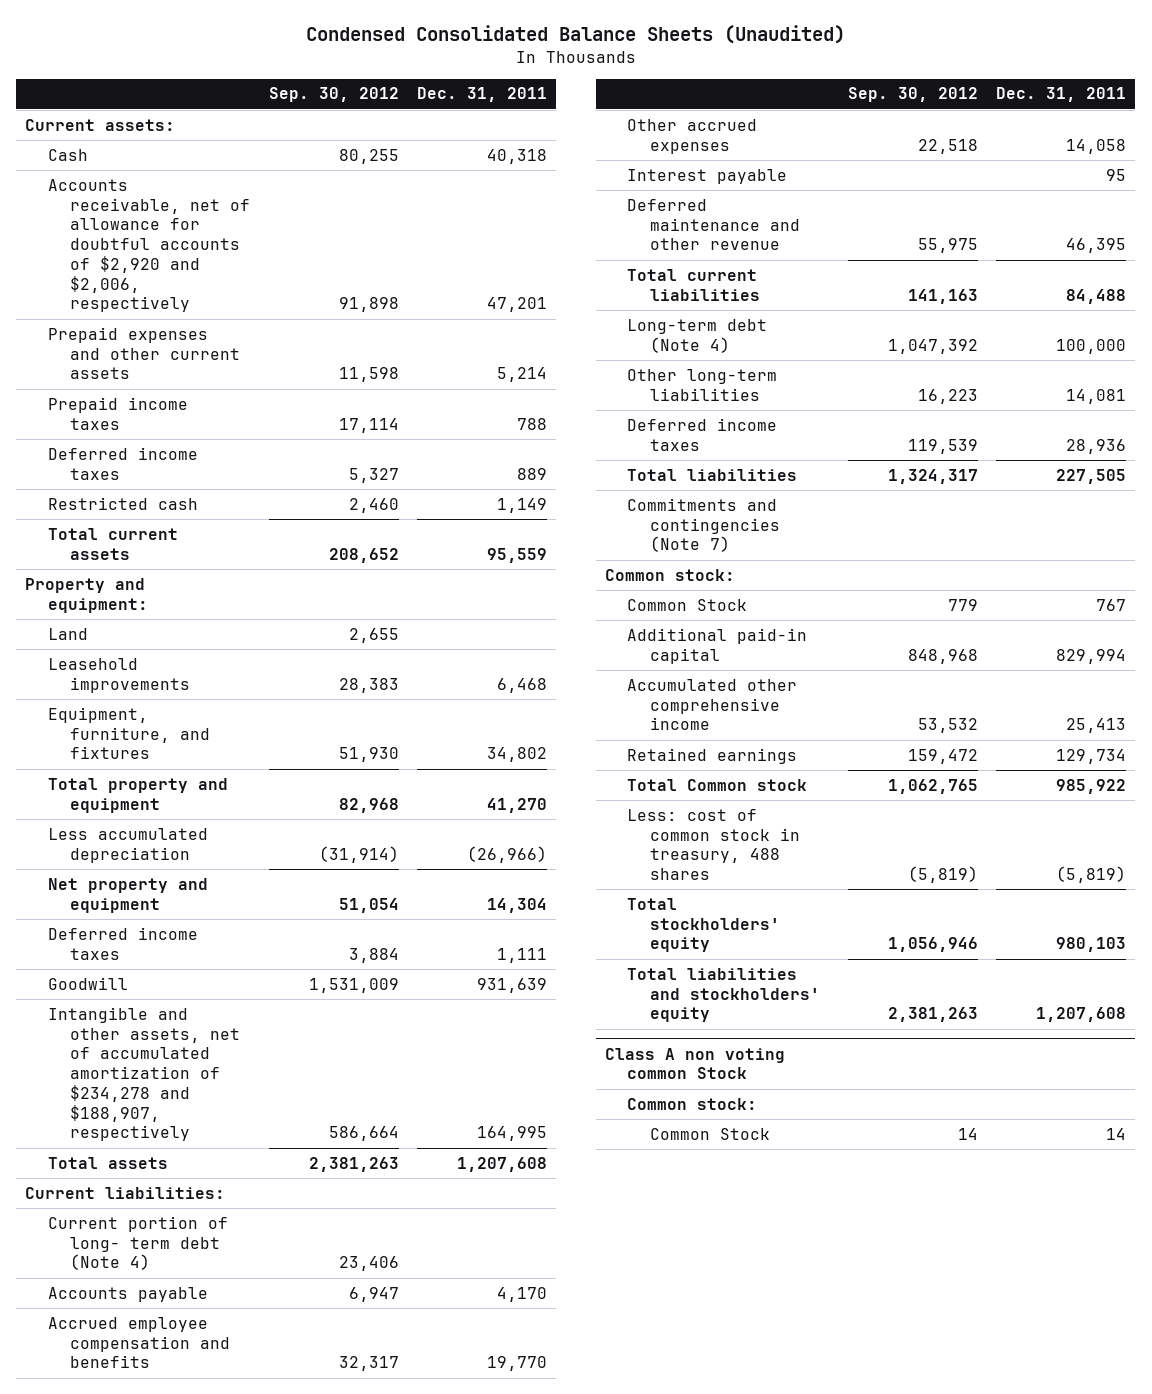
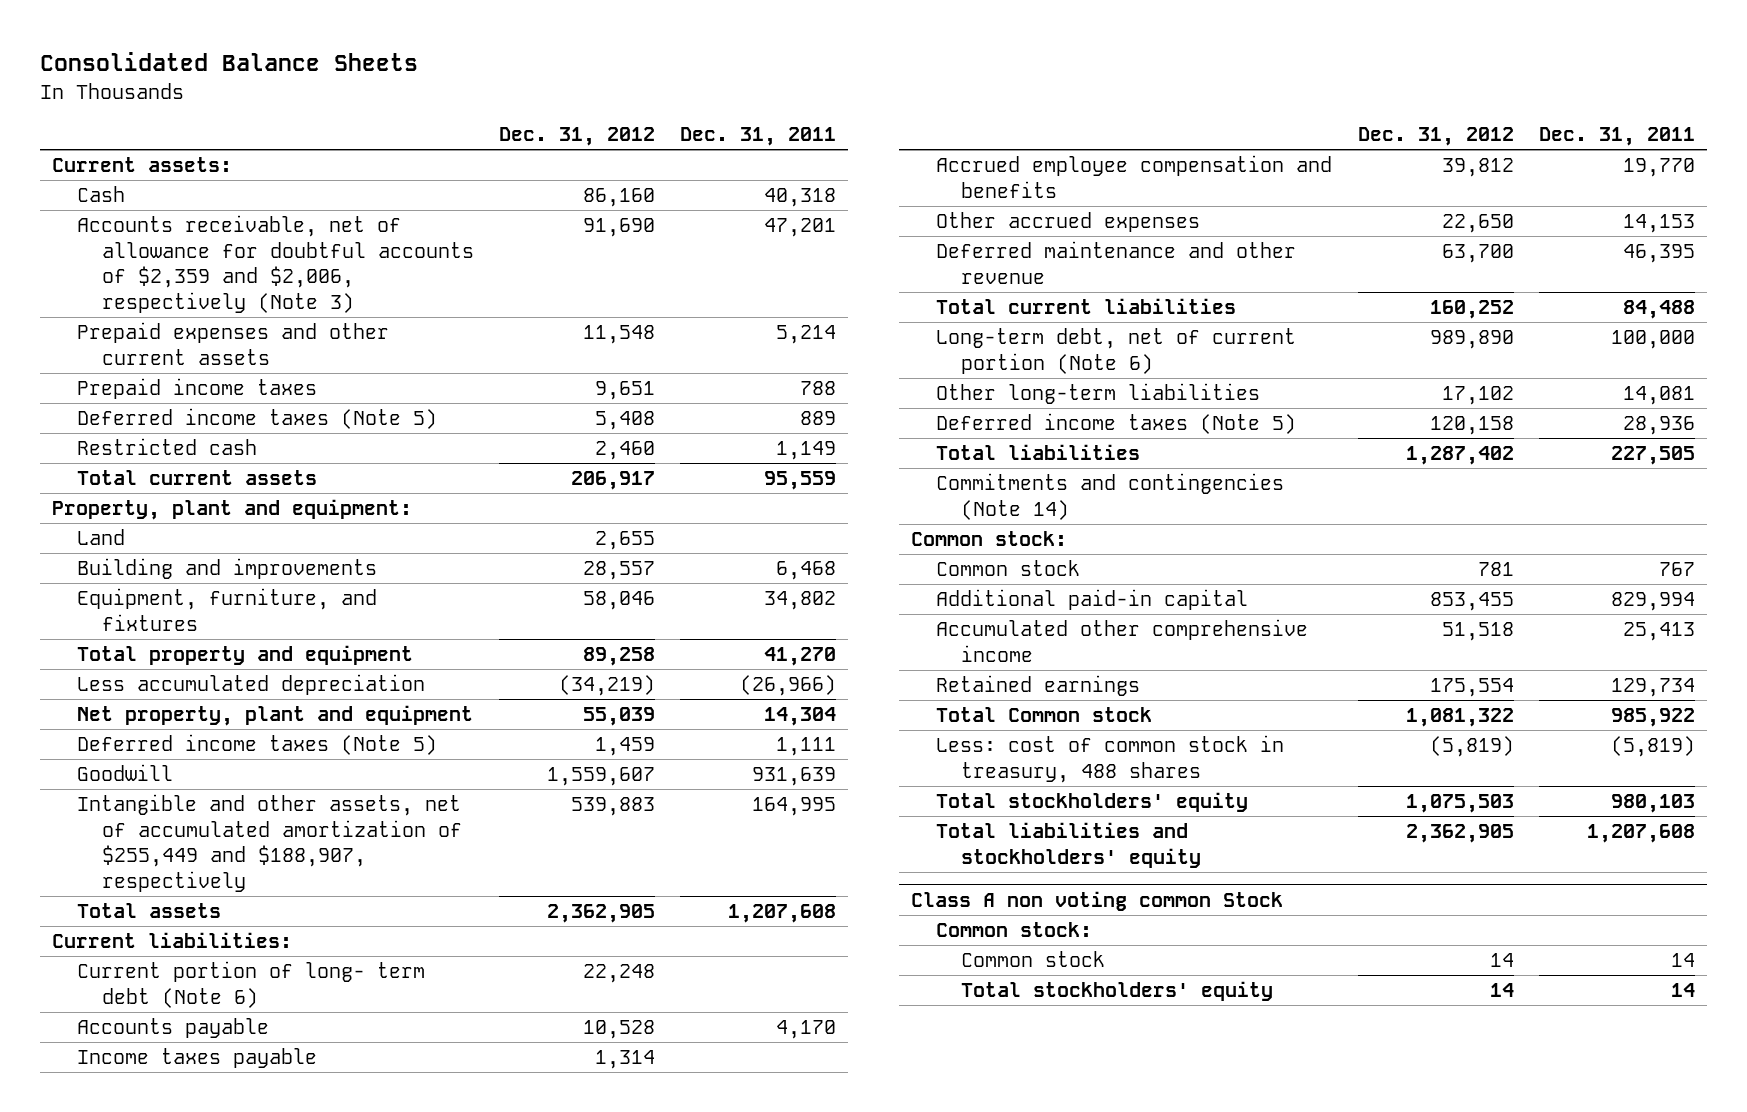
[305,25,845,45] Condensed Consolidated Balance Sheets (Unaudited) -> [40,52,419,72] Consolidated Balance Sheets
[268,87,399,103] Sep. 30, 2012 -> none
none -> [499,127,656,147] Dec. 31, 2012
[47,178,251,313] Accounts receivable, net of allowance for doubtful accounts of $2,920 and $2,006, respectively -> [77,215,475,313] Accounts receivable, net of allowance for doubtful accounts of $2,359 and $2,006, respectively (Note 3)
[47,446,198,480] Deferred income taxes -> [77,408,438,430] Deferred income taxes (Note 5)
[25,577,148,613] Property and equipment: -> [52,499,413,521] Property, plant and equipment:
[47,657,191,693] Leasehold improvements -> [77,558,378,580] Building and improvements
[47,877,208,913] Net property and equipment -> [77,705,474,727] Net property, plant and equipment
[47,926,198,960] Deferred income taxes -> [77,734,438,756] Deferred income taxes (Note 5)
[47,1006,241,1142] Intangible and other assets, net of accumulated amortization of $234,278 and $188,907, respectively -> [77,794,463,892] Intangible and other assets, net of accumulated amortization of $255,449 and $188,907, respectively
[47,1215,228,1271] Current portion of long- term debt (Note 4) -> [77,961,426,1008] Current portion of long- term debt (Note 6)
none -> [77,1048,318,1069] Income taxes payable
[627,168,788,184] Interest payable -> none
[1066,138,1127,154] 14,058 -> [1622,214,1695,234] 14,153
[627,318,768,353] Long-term debt (Note 4) -> [936,328,1297,374] Long-term debt, net of current portion (Note 6)
[627,417,778,451] Deferred income taxes -> [936,413,1297,435] Deferred income taxes (Note 5)
[627,497,780,553] Commitments and contingencies (Note 7) -> [936,473,1285,520] Commitments and contingencies (Note 14)
[627,598,748,611] Common Stock -> [936,560,1081,577] Common stock
[649,1127,770,1140] Common Stock -> [961,951,1106,968] Common stock
none -> [961,981,1274,1002] Total stockholders' equity

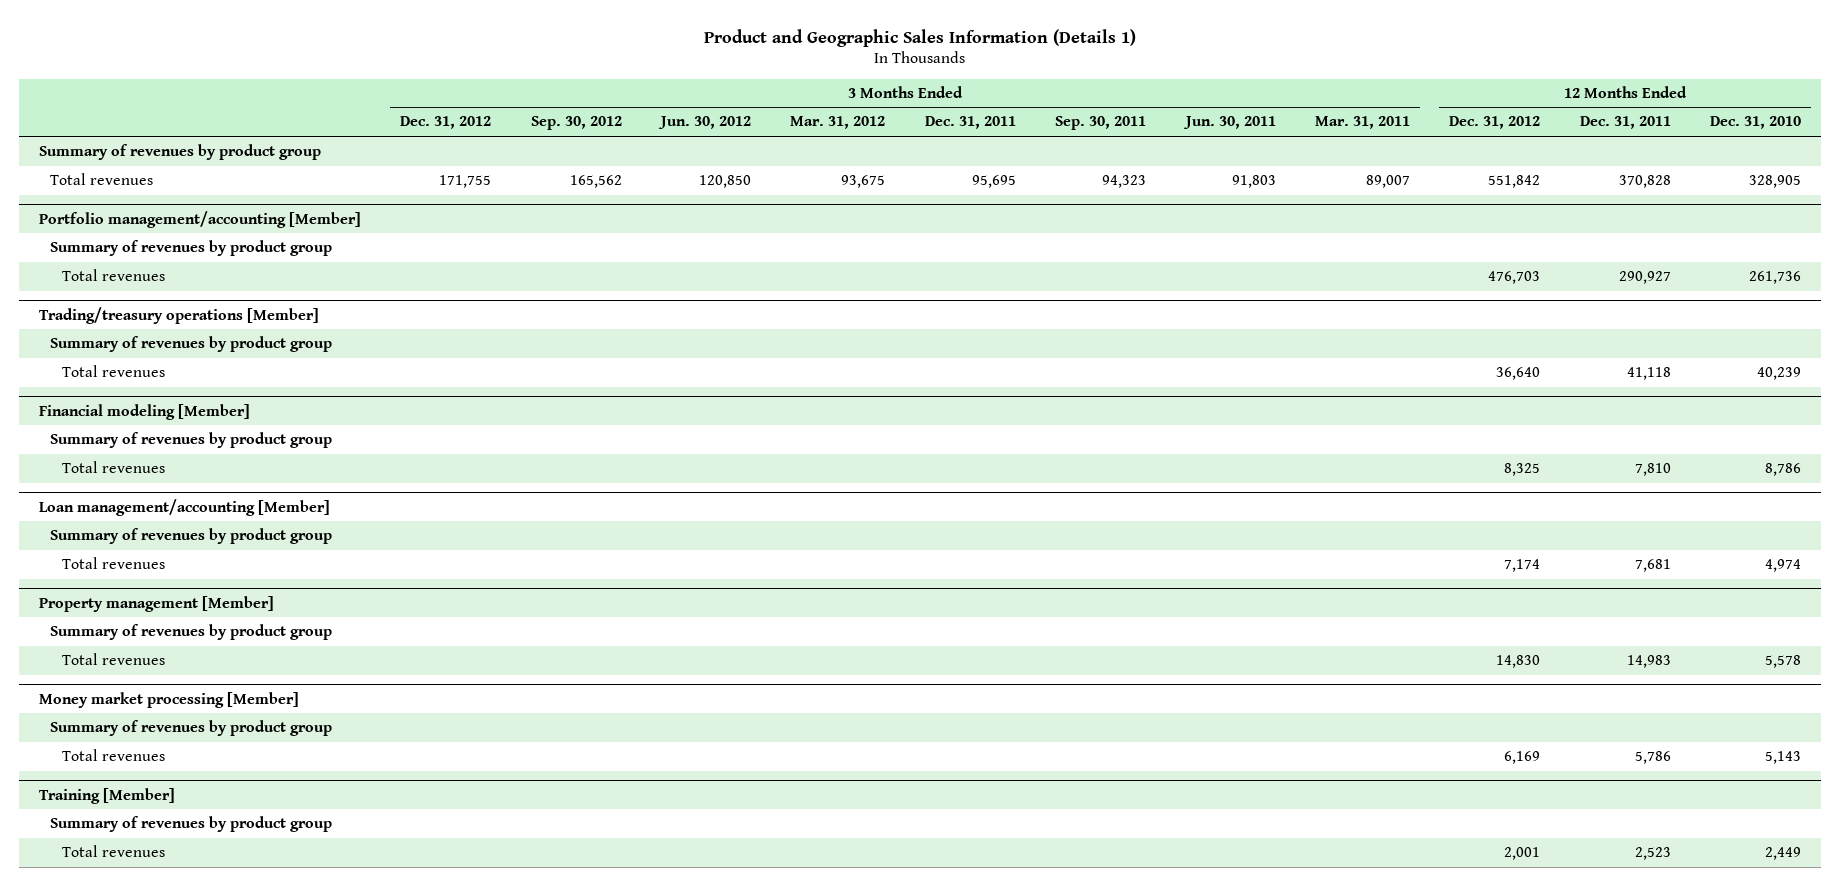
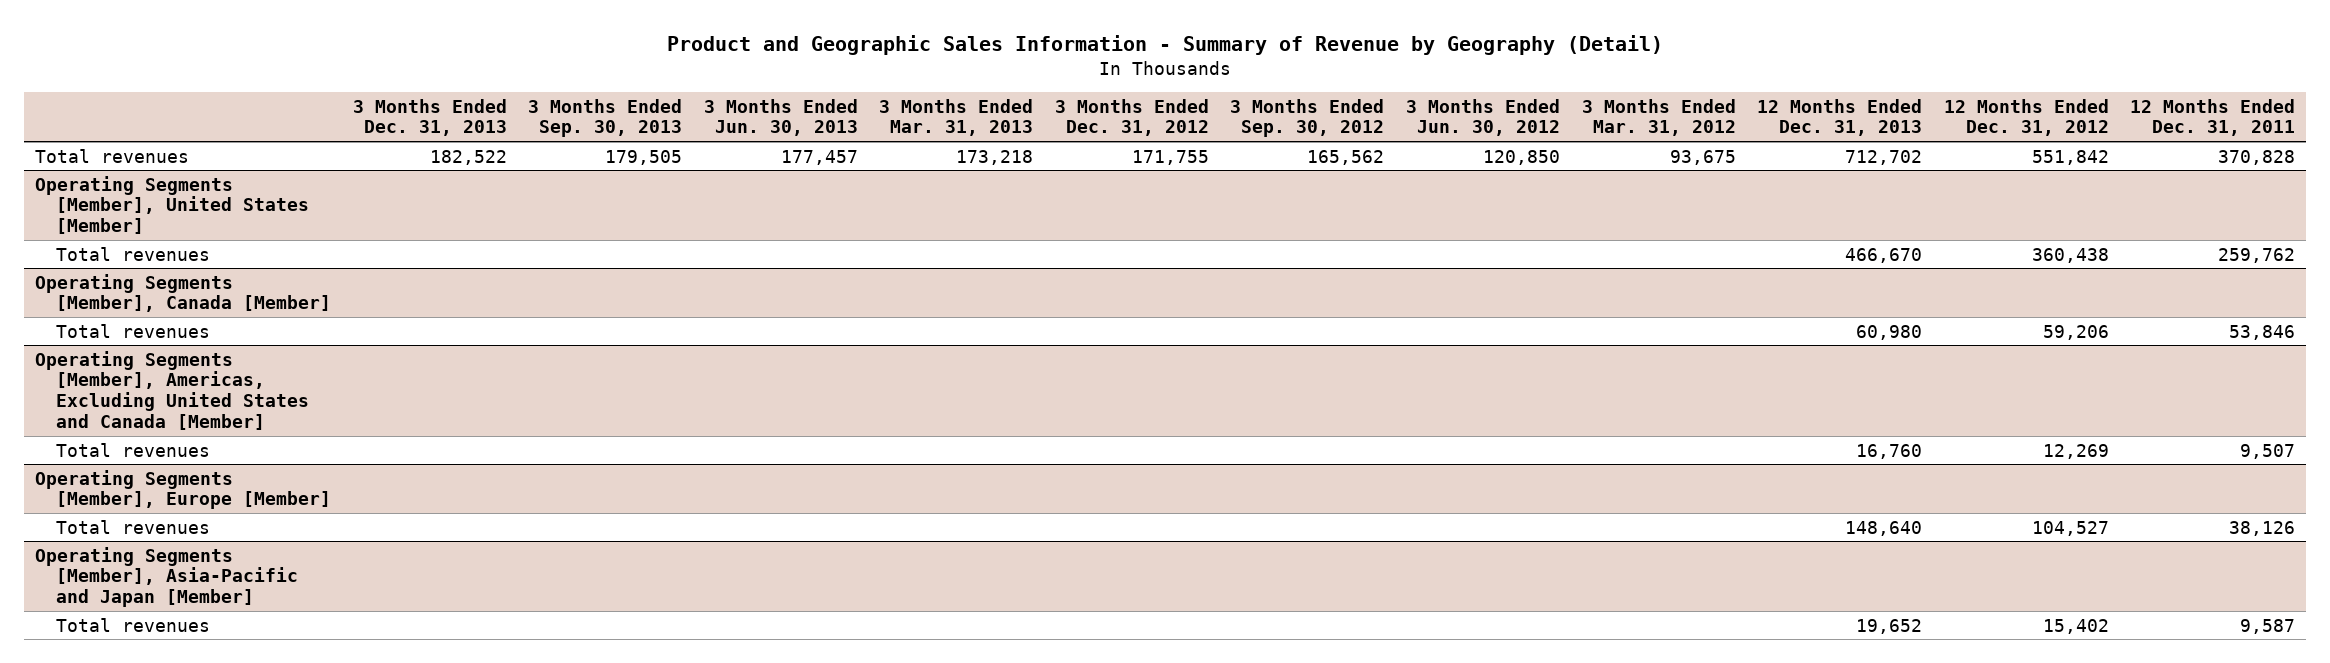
[703,28,1136,47] Product and Geographic Sales Information (Details 1) -> [667,35,1664,56] Product and Geographic Sales Information - Summary of Revenue by Geography (Detail)
[924,116,1016,130] Dec. 31, 2011 -> none
[1055,116,1147,131] Sep. 30, 2011 -> none
[1182,116,1276,130] Jun. 30, 2011 -> none
[1314,116,1410,130] Mar. 31, 2011 -> none
[1710,116,1802,130] Dec. 31, 2010 -> none
none -> [352,98,507,137] 3 Months Ended Dec. 31, 2013
none -> [528,98,683,138] 3 Months Ended Sep. 30, 2013
none -> [703,98,858,137] 3 Months Ended Jun. 30, 2013
none -> [879,98,1034,137] 3 Months Ended Mar. 31, 2013
none -> [1757,98,1923,137] 12 Months Ended Dec. 31, 2013
[38,144,321,161] Summary of revenues by product group -> none
[38,210,361,228] Portfolio management/accounting [Member] -> none
[50,240,333,257] Summary of revenues by product group -> none
[38,306,319,324] Trading/treasury operations [Member] -> none
[50,336,333,353] Summary of revenues by product group -> none
[38,403,250,420] Financial modeling [Member] -> none
[50,432,333,449] Summary of revenues by product group -> none
[38,498,330,516] Loan management/accounting [Member] -> none
[50,528,333,545] Summary of revenues by product group -> none
[38,595,274,612] Property management [Member] -> none
[50,624,333,641] Summary of revenues by product group -> none
[38,691,299,708] Money market processing [Member] -> none
[50,720,333,737] Summary of revenues by product group -> none
[61,749,165,762] Total revenues -> none
[38,787,175,804] Training [Member] -> none
[50,816,333,833] Summary of revenues by product group -> none
[61,845,165,858] Total revenues -> none
none -> [34,175,309,234] Operating Segments [Member], United States [Member]
[1488,271,1541,285] 476,703 -> [2031,247,2109,263] 360,438
[1618,271,1671,285] 290,927 -> [2218,247,2296,263] 259,762
none -> [34,273,331,313] Operating Segments [Member], Canada [Member]
[1496,367,1541,381] 36,640 -> [2042,324,2109,340] 59,206
[1626,367,1671,381] 41,118 -> [2229,324,2296,340] 53,846
none -> [34,350,309,430] Operating Segments [Member], Americas, Excluding United States and Canada [Member]
[1504,463,1541,477] 8,325 -> [2042,443,2109,459] 12,269
[1634,463,1671,477] 7,810 -> [2240,443,2296,459] 9,507
none -> [34,469,331,510] Operating Segments [Member], Europe [Member]
[1504,559,1541,573] 7,174 -> [2031,520,2109,536] 104,527
[1634,559,1671,573] 7,681 -> [2229,520,2296,536] 38,126
none -> [34,546,298,607] Operating Segments [Member], Asia-Pacific and Japan [Member]
[1496,655,1541,669] 14,830 -> [2042,618,2109,634] 15,402
[1626,655,1671,669] 14,983 -> [2240,618,2296,634] 9,587

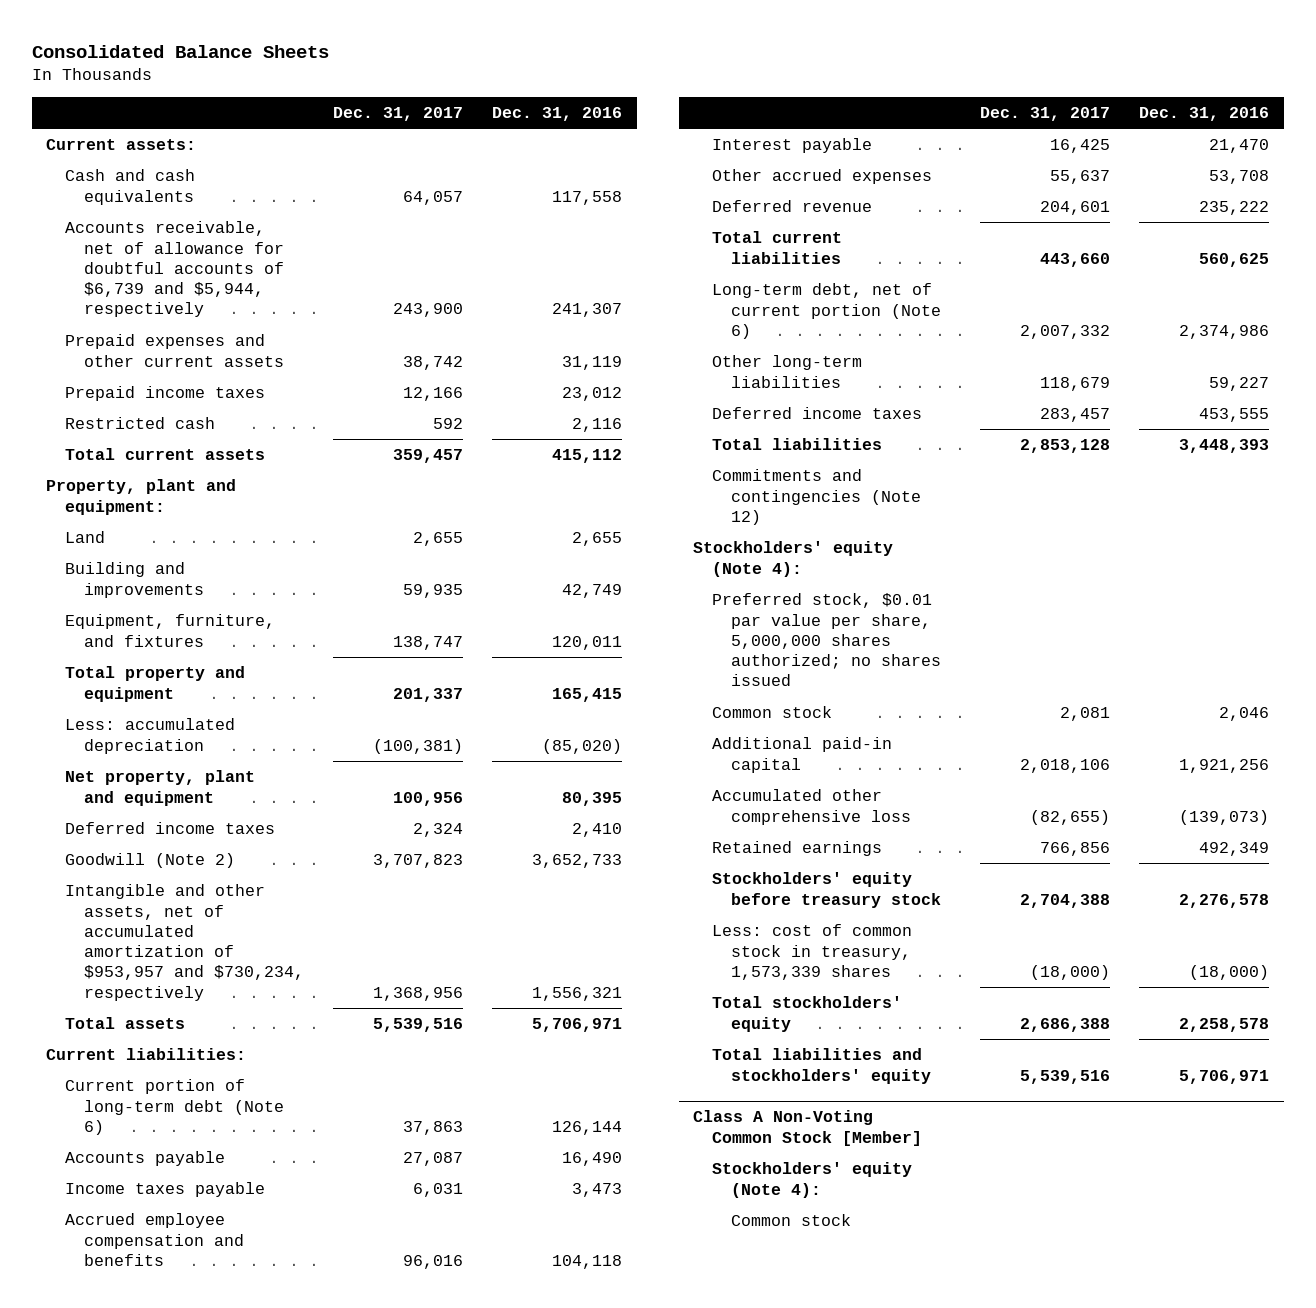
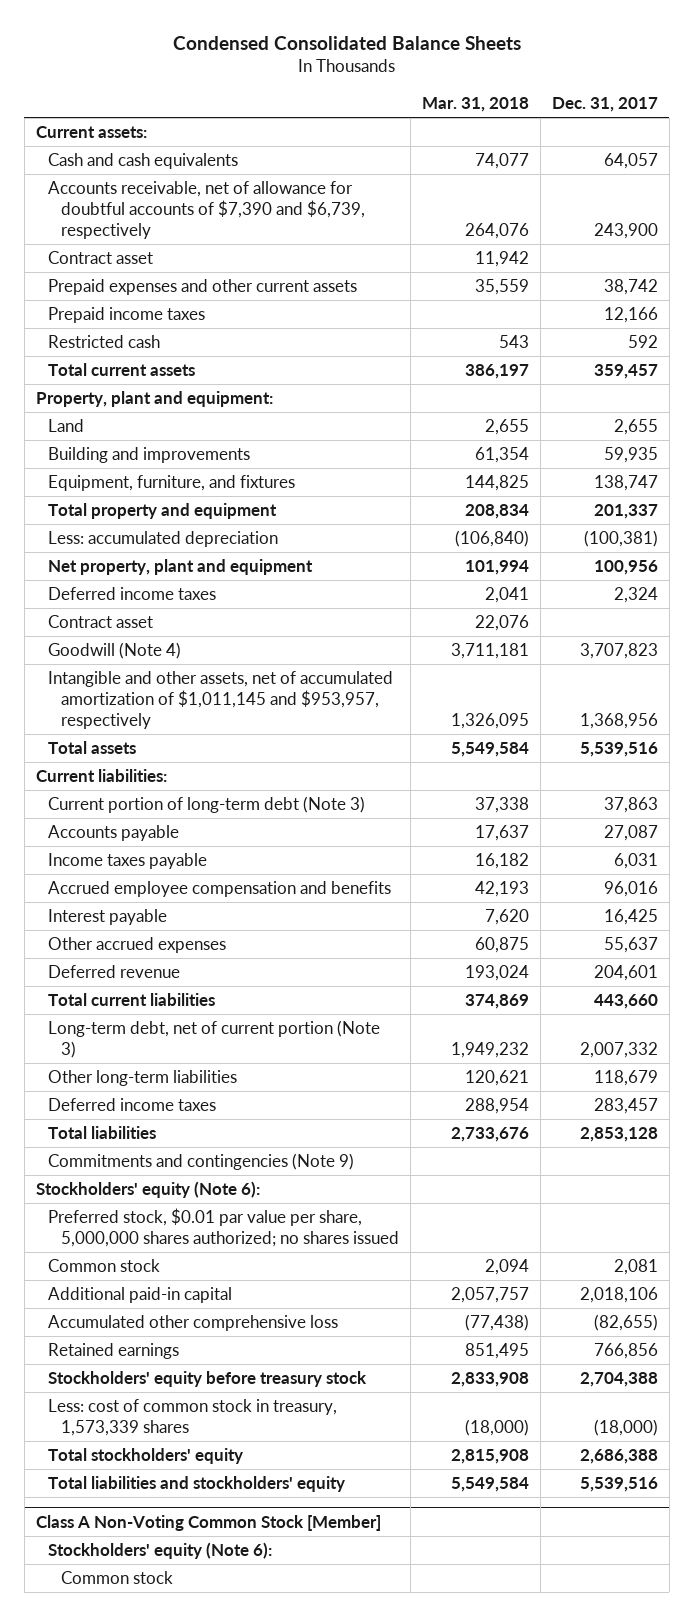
[31,44,329,58] Consolidated Balance Sheets -> [172,36,521,51] Condensed Consolidated Balance Sheets
[492,107,623,122] Dec. 31, 2016 -> none
none -> [421,96,529,112] Mar. 31, 2018
[65,221,285,318] Accounts receivable, net of allowance for doubtful accounts of $6,739 and $5,944, respectively -> [48,181,365,239] Accounts receivable, net of allowance for doubtful accounts of $7,390 and $6,739, respectively
none -> [48,251,154,265] Contract asset
none -> [48,615,154,629] Contract asset
[65,853,236,869] Goodwill (Note 2) -> [48,642,182,660] Goodwill (Note 4)
[65,884,305,1001] Intangible and other assets, net of accumulated amortization of $953,957 and $730,234, respectively -> [48,671,394,729] Intangible and other assets, net of accumulated amortization of $1,011,145 and $953,957, respectively
[65,1079,285,1135] Current portion of long-term debt (Note 6) -> [48,796,366,814] Current portion of long-term debt (Note 3)
[712,283,941,339] Long-term debt, net of current portion (Note 6) -> [48,1020,381,1059] Long-term debt, net of current portion (Note 3)
[712,469,921,525] Commitments and contingencies (Note 12) -> [48,1153,355,1171] Commitments and contingencies (Note 9)
[693,541,894,577] Stockholders' equity (Note 4): -> [35,1181,260,1199] Stockholders' equity (Note 6):
[712,1162,913,1198] Stockholders' equity (Note 4): -> [48,1542,273,1560] Stockholders' equity (Note 6):

